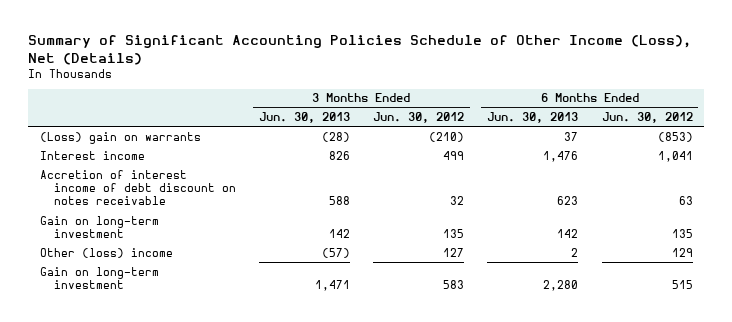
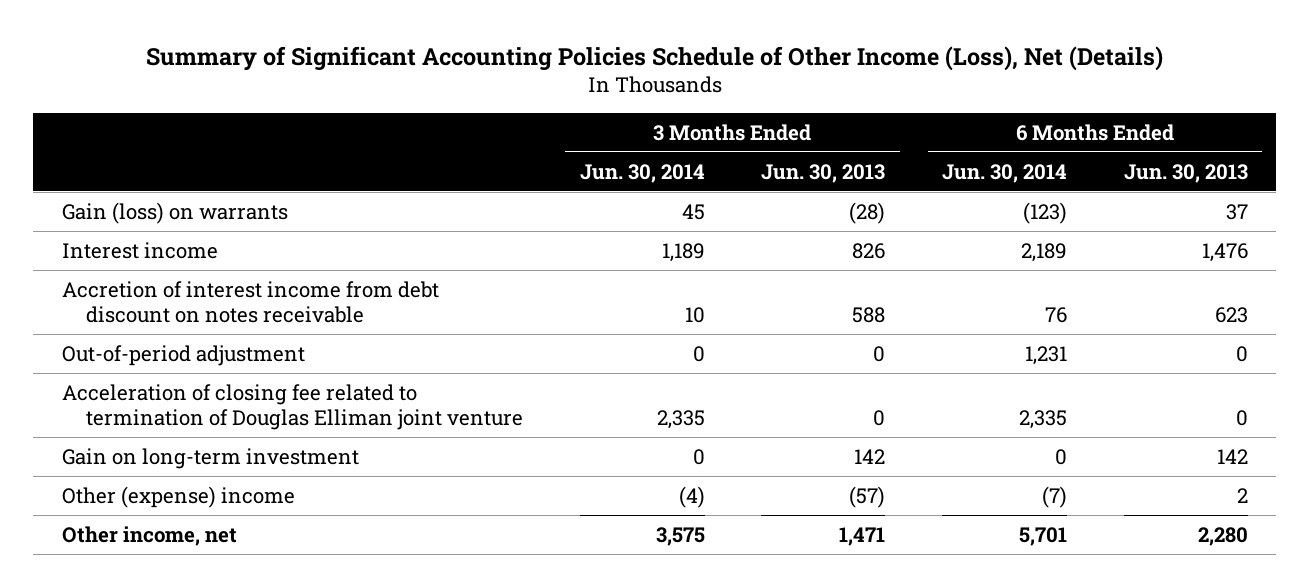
[373,111,465,123] Jun. 30, 2012 -> none
[601,111,693,123] Jun. 30, 2012 -> none
none -> [579,163,705,183] Jun. 30, 2014
none -> [942,163,1068,183] Jun. 30, 2014
[39,131,201,144] (Loss) gain on warrants -> [61,201,288,224] Gain (loss) on warrants
[39,169,236,206] Accretion of interest income of debt discount on notes receivable -> [61,280,439,323] Accretion of interest income from debt discount on notes receivable
none -> [61,344,305,366] Out-of-period adjustment
none -> [61,383,523,430] Acceleration of closing fee related to termination of Douglas Elliman joint venture
[39,247,173,258] Other (loss) income -> [61,485,295,508] Other (expense) income
[39,266,159,289] Gain on long-term investment -> [61,525,237,546] Other income, net

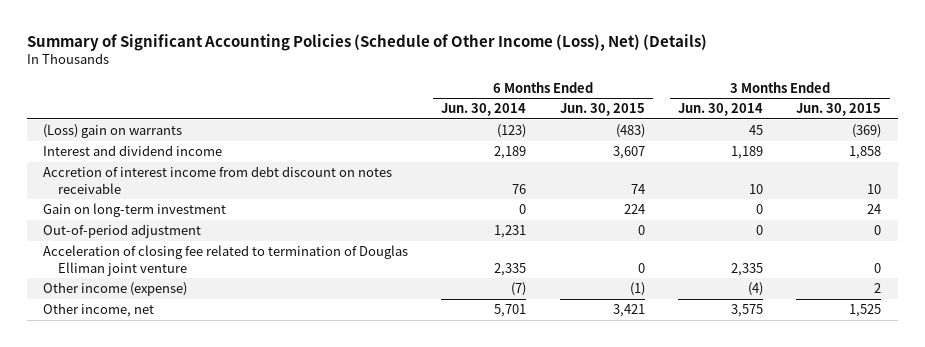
[145,45,1163,71] Summary of Significant Accounting Policies Schedule of Other Income (Loss), Net (Details) -> [26,33,707,51] Summary of Significant Accounting Policies (Schedule of Other Income (Loss), Net) (Details)
[761,163,886,183] Jun. 30, 2013 -> none
[1123,163,1248,183] Jun. 30, 2013 -> none
none -> [559,103,645,117] Jun. 30, 2015
none -> [796,103,882,117] Jun. 30, 2015
[61,201,288,224] Gain (loss) on warrants -> [43,124,183,139] (Loss) gain on warrants
[61,241,218,259] Interest income -> [43,145,223,157] Interest and dividend income
[61,447,359,469] Gain on long-term investment -> [43,203,227,218] Gain on long-term investment
[61,485,295,508] Other (expense) income -> [43,282,188,297] Other income (expense)

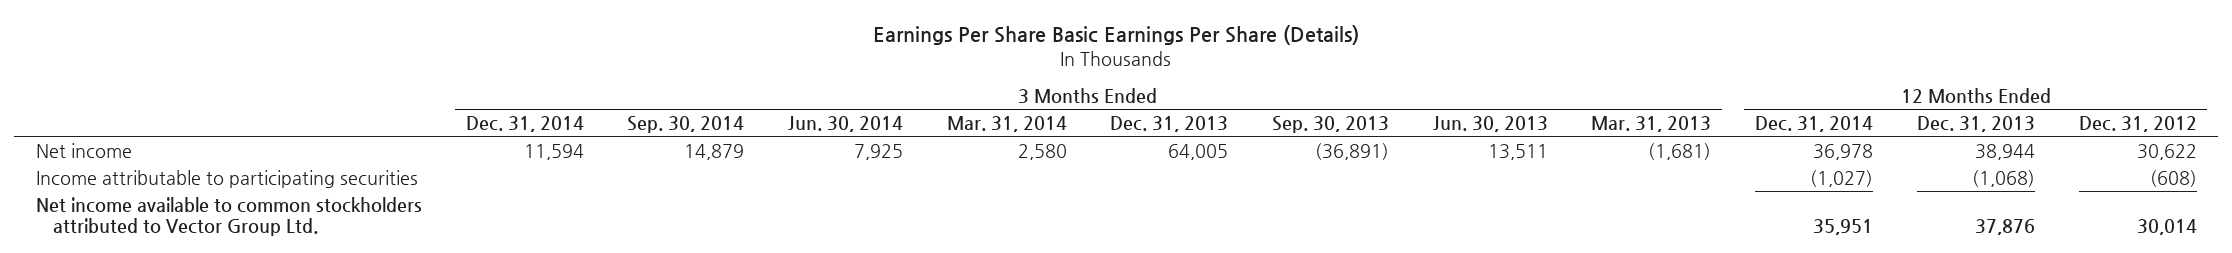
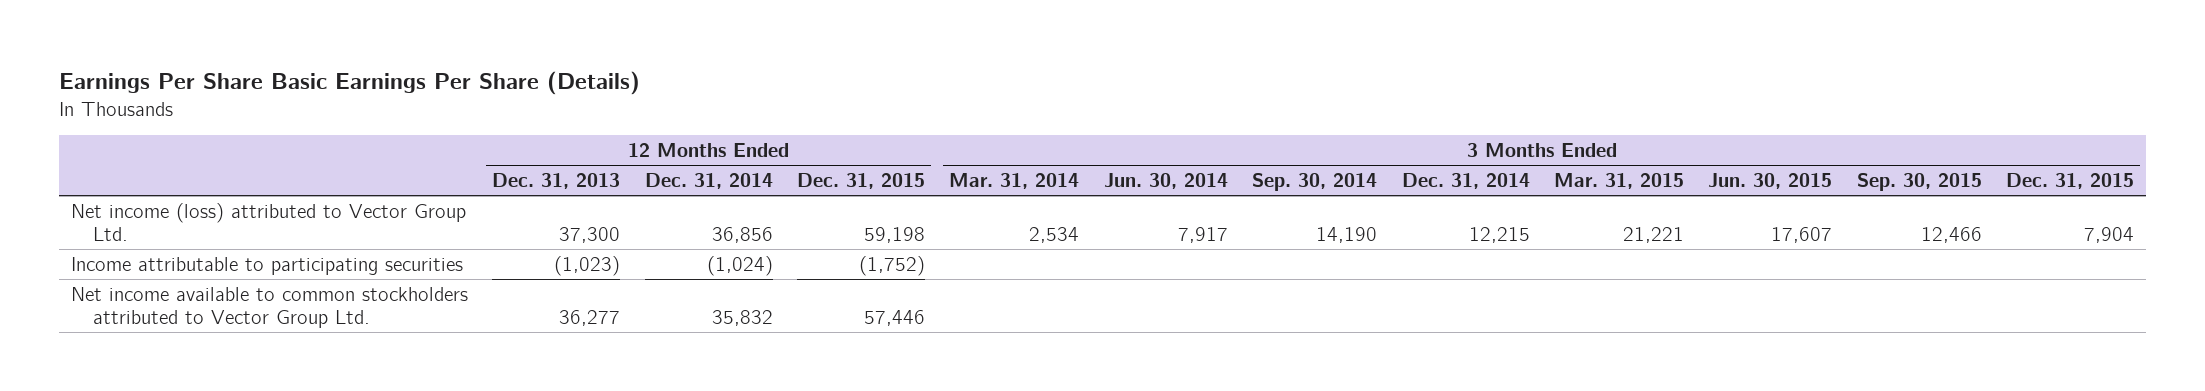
[1110,115,1229,132] Dec. 31, 2013 -> none
[1272,115,1390,133] Sep. 30, 2013 -> none
[1432,115,1548,132] Jun. 30, 2013 -> none
[1591,115,1712,132] Mar. 31, 2013 -> none
[2078,115,2197,132] Dec. 31, 2012 -> none
none -> [796,173,925,190] Dec. 31, 2015
none -> [1554,173,1685,190] Mar. 31, 2015
none -> [1708,173,1833,190] Jun. 30, 2015
none -> [1856,173,1982,192] Sep. 30, 2015
none -> [2006,173,2135,190] Dec. 31, 2015
[35,142,132,158] Net income -> [70,202,466,242] Net income (loss) attributed to Vector Group Ltd.
[523,143,584,160] 11,594 -> [1468,227,1530,244] 12,215
[684,143,745,160] 14,879 -> [1316,227,1378,244] 14,190
[853,143,903,160] 7,925 -> [1177,227,1228,244] 7,917
[1017,143,1067,160] 2,580 -> [1029,227,1080,244] 2,534
[1813,143,1874,160] 36,978 -> [711,227,773,244] 36,856
[1974,143,2035,160] 38,944 -> [559,227,621,244] 37,300
[1810,169,1874,187] (1,027) -> [706,255,773,276] (1,024)
[1971,169,2035,187] (1,068) -> [554,255,621,276] (1,023)
[1813,218,1874,235] 35,951 -> [711,310,773,327] 35,832
[1974,218,2035,235] 37,876 -> [559,310,621,327] 36,277

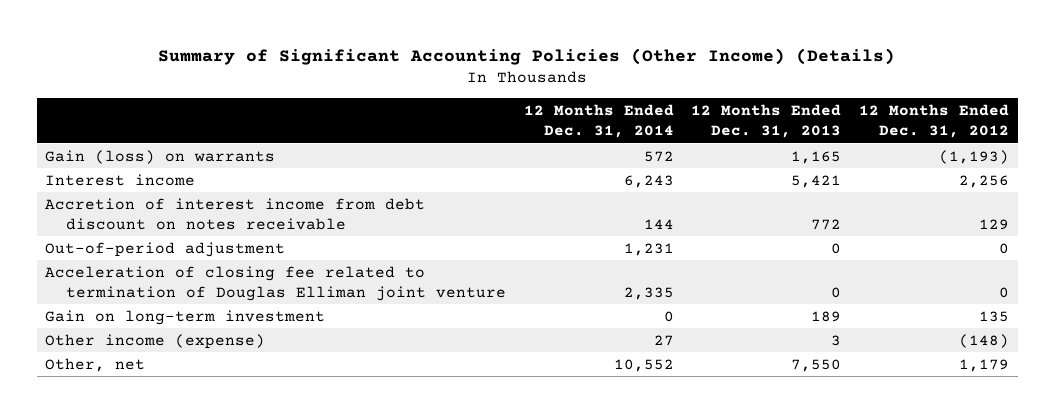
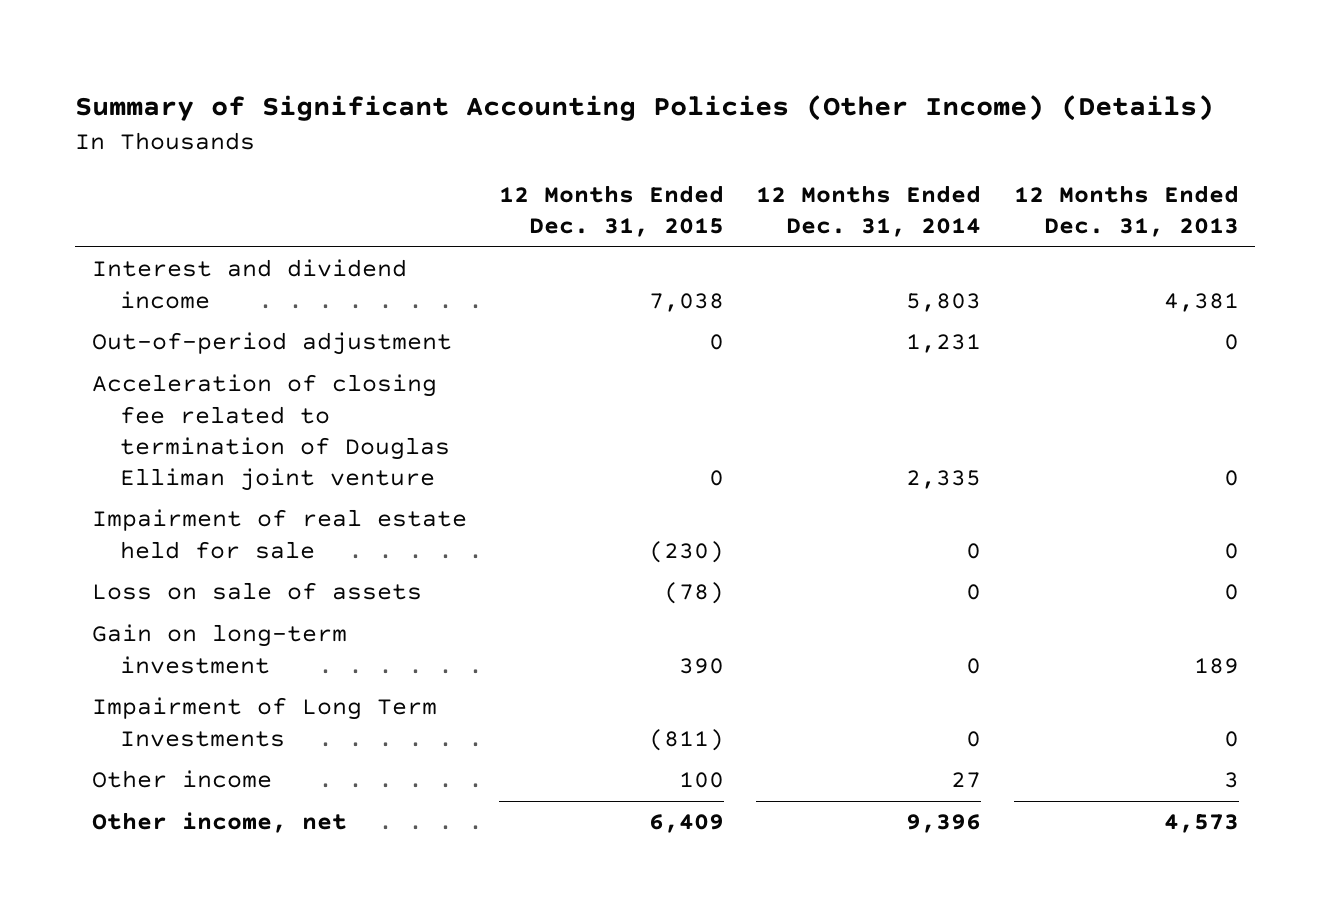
[858,104,1009,139] 12 Months Ended Dec. 31, 2012 -> none
none -> [498,185,724,238] 12 Months Ended Dec. 31, 2015
[45,149,276,164] Gain (loss) on warrants -> none
[45,197,426,230] Accretion of interest income from debt discount on notes receivable -> none
[45,173,196,186] Interest income -> [91,259,407,309] Interest and dividend income
[623,174,674,188] 6,243 -> [906,292,982,312] 5,803
[791,174,842,188] 5,421 -> [1163,292,1239,312] 4,381
none -> [91,509,467,559] Impairment of real estate held for sale
none -> [91,582,422,601] Loss on sale of assets
none -> [91,697,437,747] Impairment of Long Term Investments
[45,333,266,349] Other income (expense) -> [91,770,272,789] Other income
[45,357,146,372] Other, net -> [91,812,347,834] Other income, net
[613,358,674,372] 10,552 -> [906,814,982,834] 9,396
[791,358,842,372] 7,550 -> [1163,814,1239,834] 4,573

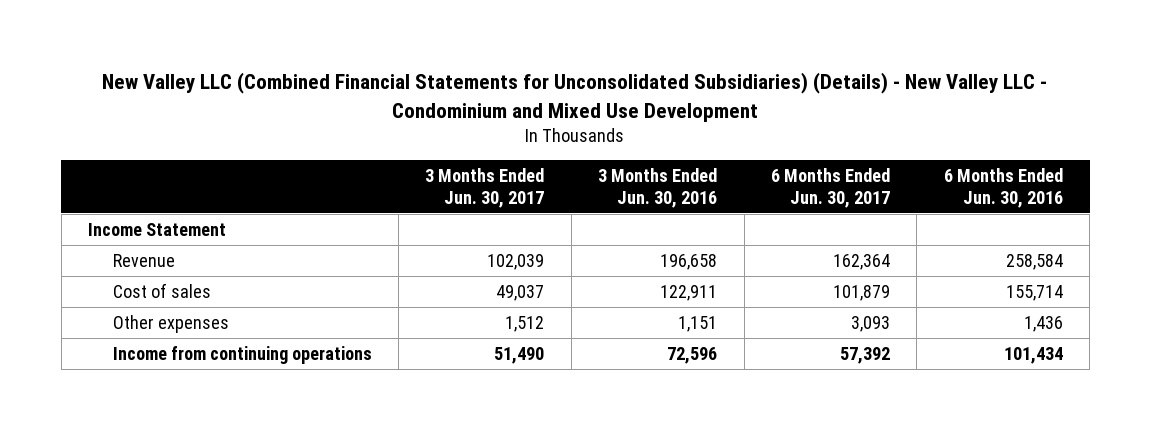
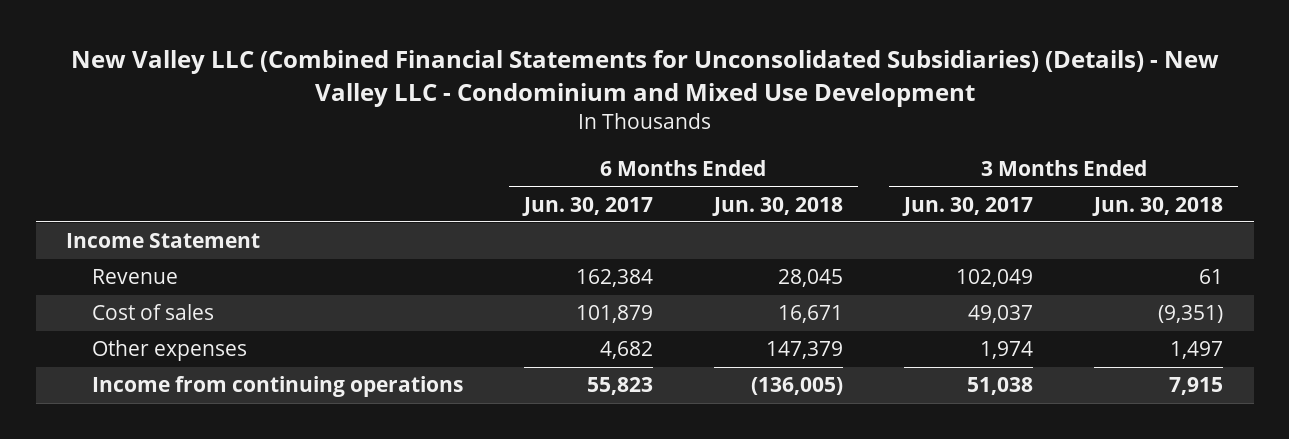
[598,168,718,208] 3 Months Ended Jun. 30, 2016 -> none
[943,168,1063,208] 6 Months Ended Jun. 30, 2016 -> none
none -> [711,196,843,216] Jun. 30, 2018
none -> [1092,196,1224,216] Jun. 30, 2018
[487,254,545,271] 102,039 -> [956,269,1034,288] 102,049
[832,254,890,271] 162,364 -> [575,269,653,288] 162,384
[505,316,545,333] 1,512 -> [980,341,1034,360] 1,974
[850,316,890,333] 3,093 -> [599,341,653,360] 4,682
[494,347,545,365] 51,490 -> [967,377,1034,396] 51,038
[839,347,890,365] 57,392 -> [586,377,653,396] 55,823

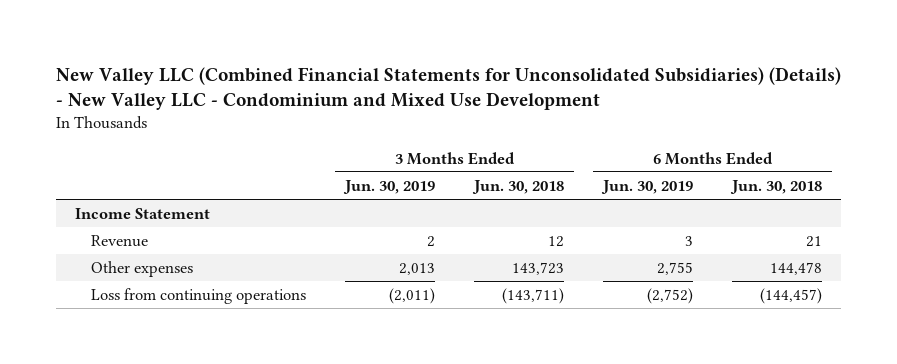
[521,196,653,216] Jun. 30, 2017 -> none
[902,196,1034,216] Jun. 30, 2017 -> none
none -> [343,179,436,194] Jun. 30, 2019
none -> [601,179,694,194] Jun. 30, 2019
[91,304,214,321] Cost of sales -> none
[777,269,843,288] 28,045 -> [806,235,823,247] 21
[1199,269,1224,285] 61 -> [548,235,565,247] 12
[765,341,843,360] 147,379 -> [770,261,823,275] 144,478
[1170,341,1224,360] 1,497 -> [512,261,565,275] 143,723
[91,376,463,398] Income from continuing operations -> [91,287,307,304] Loss from continuing operations
[750,377,843,396] (136,005) -> [760,287,823,304] (144,457)
[1169,377,1224,396] 7,915 -> [502,287,565,304] (143,711)

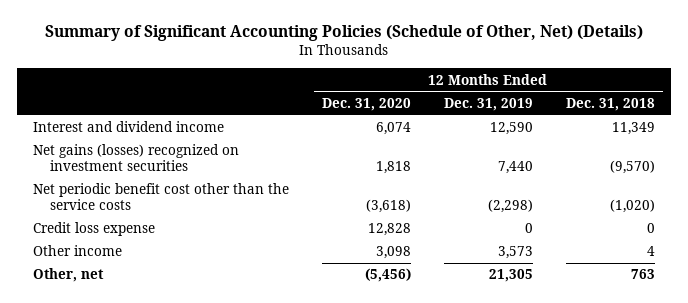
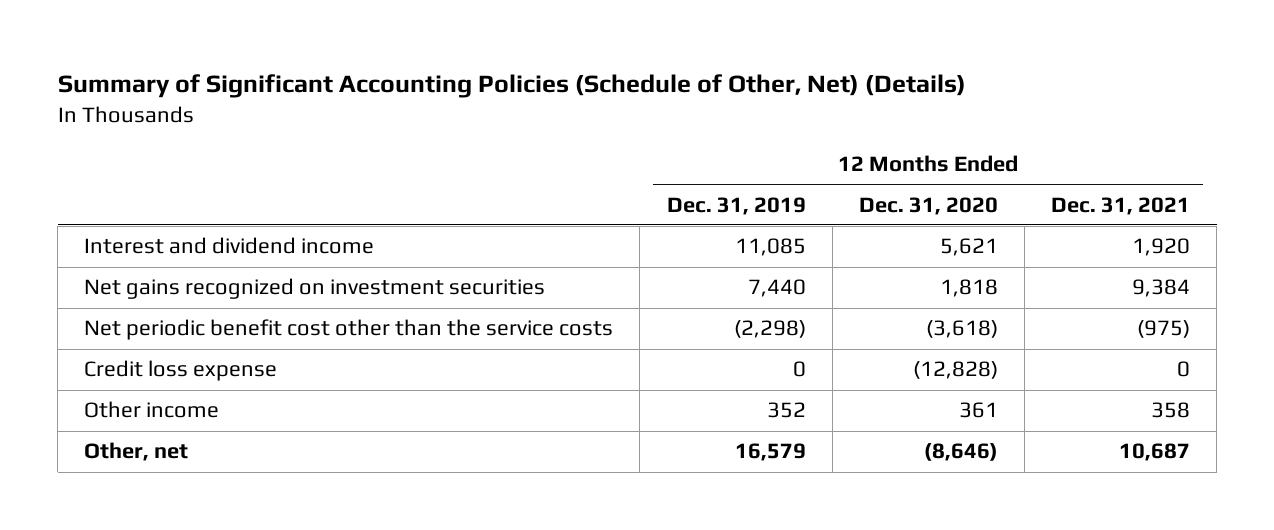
[565,98,655,112] Dec. 31, 2018 -> none
none -> [1050,196,1190,215] Dec. 31, 2021
[375,122,411,136] 6,074 -> [939,238,998,257] 5,621
[489,122,533,136] 12,590 -> [734,238,806,257] 11,085
[32,144,239,172] Net gains (losses) recognized on investment securities -> [84,278,546,300] Net gains recognized on investment securities
[367,223,411,237] 12,828 -> [912,361,998,380] (12,828)
[375,246,411,260] 3,098 -> [958,402,998,419] 361
[497,246,533,260] 3,573 -> [766,402,806,419] 352
[364,268,411,283] (5,456) -> [923,443,998,462] (8,646)
[488,269,533,283] 21,305 -> [734,443,806,462] 16,579

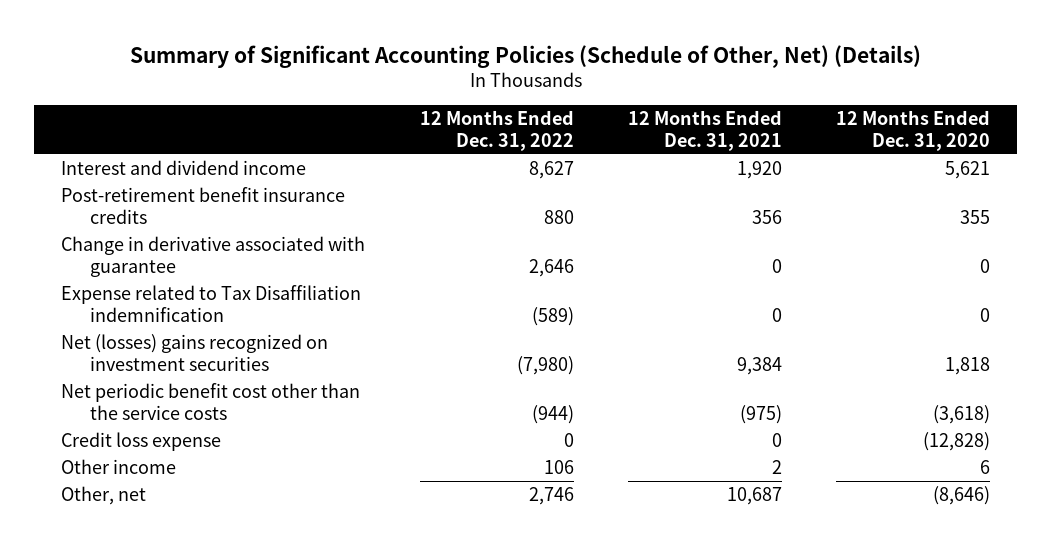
[666,196,806,215] Dec. 31, 2019 -> none
none -> [419,110,574,152] 12 Months Ended Dec. 31, 2022
none -> [61,187,346,224] Post-retirement benefit insurance credits
none -> [61,236,366,277] Change in derivative associated with guarantee
none -> [61,285,362,322] Expense related to Tax Disaffiliation indemnification
[84,278,546,300] Net gains recognized on investment securities -> [61,334,329,371] Net (losses) gains recognized on investment securities
[958,402,998,419] 361 -> [980,460,991,475] 6
[1150,402,1190,419] 358 -> [772,460,783,475] 2

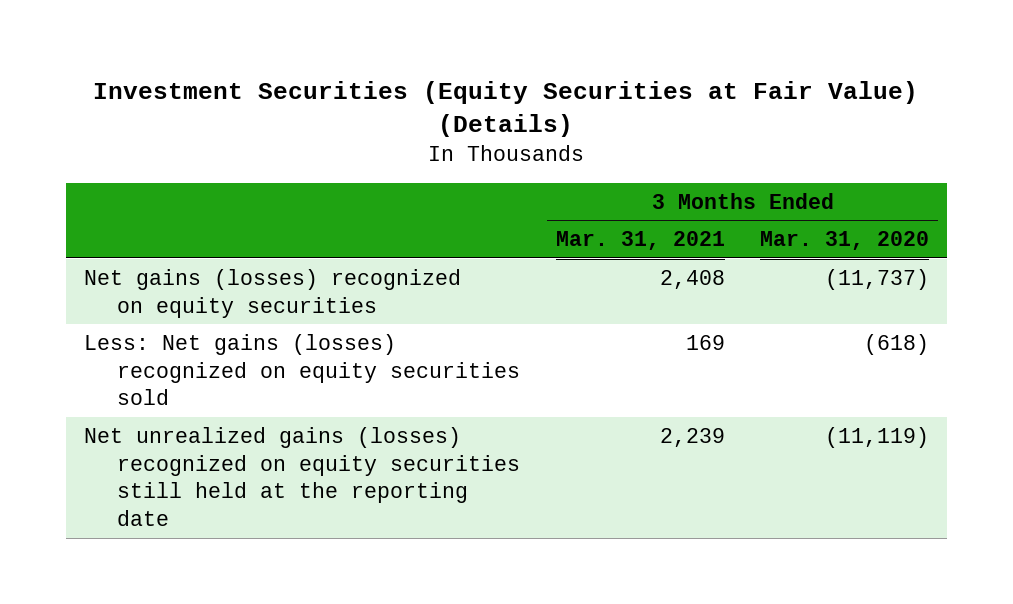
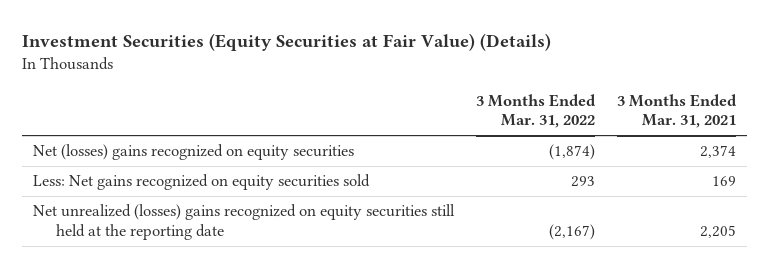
[760,231,930,251] Mar. 31, 2020 -> none
none -> [475,94,596,129] 3 Months Ended Mar. 31, 2022
[83,268,461,318] Net gains (losses) recognized on equity securities -> [33,144,355,161] Net (losses) gains recognized on equity securities
[659,269,725,289] 2,408 -> [699,145,736,159] 2,374
[83,333,520,406] Less: Net gains (losses) recognized on equity securities sold -> [33,174,371,191] Less: Net gains recognized on equity securities sold
[83,426,520,527] Net unrealized gains (losses) recognized on equity securities still held at the reporting date -> [33,204,456,240] Net unrealized (losses) gains recognized on equity securities still held at the reporting date
[659,427,725,447] 2,239 -> [699,224,736,238] 2,205

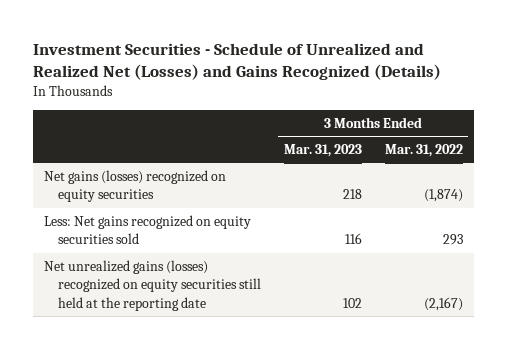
[22,33,552,52] Investment Securities (Equity Securities at Fair Value) (Details) -> [32,42,441,80] Investment Securities - Schedule of Unrealized and Realized Net (Losses) and Gains Recognized (Details)
[616,94,737,129] 3 Months Ended Mar. 31, 2021 -> none
none -> [283,144,362,158] Mar. 31, 2023
[33,144,355,161] Net (losses) gains recognized on equity securities -> [43,169,226,203] Net gains (losses) recognized on equity securities
[33,204,456,240] Net unrealized (losses) gains recognized on equity securities still held at the reporting date -> [43,259,261,311] Net unrealized gains (losses) recognized on equity securities still held at the reporting date

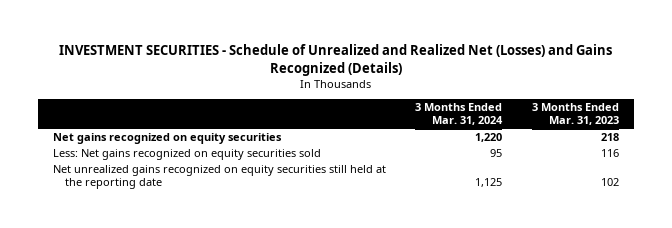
[32,42,441,80] Investment Securities - Schedule of Unrealized and Realized Net (Losses) and Gains Recognized (Details) -> [58,44,612,76] INVESTMENT SECURITIES - Schedule of Unrealized and Realized Net (Losses) and Gains Recognized (Details)
[384,144,463,158] Mar. 31, 2022 -> none
none -> [415,103,504,126] 3 Months Ended Mar. 31, 2024
[43,169,226,203] Net gains (losses) recognized on equity securities -> [52,133,282,145] Net gains recognized on equity securities
[43,259,261,311] Net unrealized gains (losses) recognized on equity securities still held at the reporting date -> [52,165,386,190] Net unrealized gains recognized on equity securities still held at the reporting date

